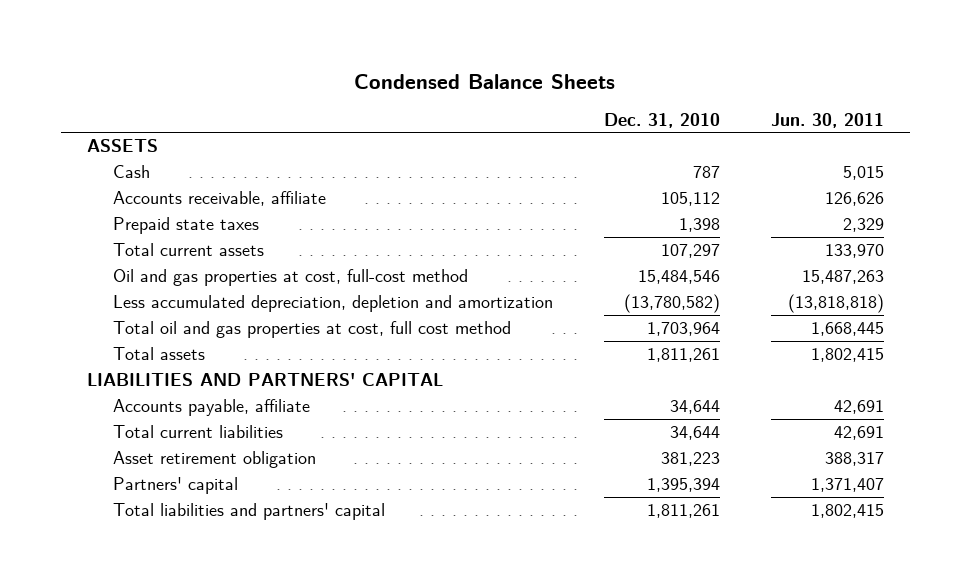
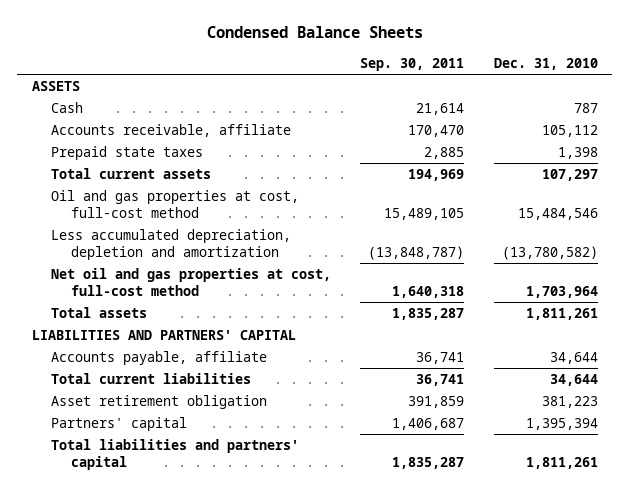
[771,112,885,128] Jun. 30, 2011 -> none
none -> [360,57,465,71] Sep. 30, 2011
[112,321,511,339] Total oil and gas properties at cost, full cost method -> [51,268,332,296] Net oil and gas properties at cost, full-cost method

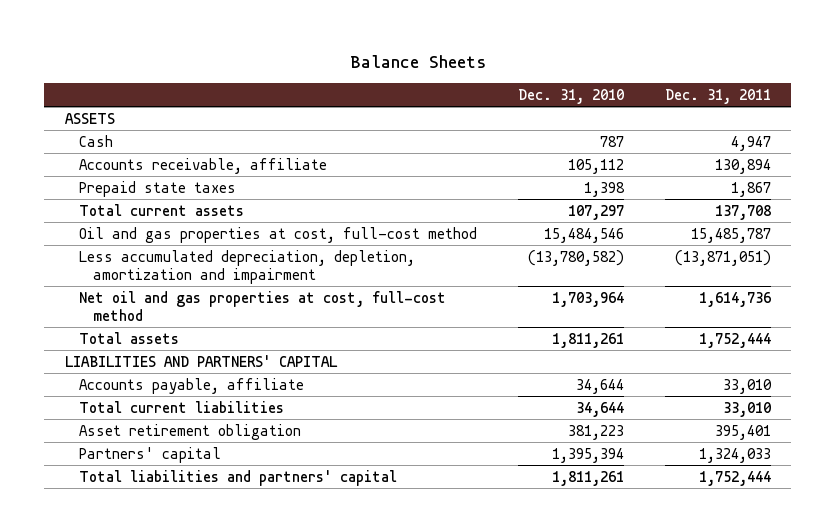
[206,26,423,39] Condensed Balance Sheets -> [349,54,486,68] Balance Sheets
[360,57,465,71] Sep. 30, 2011 -> none
none -> [664,88,771,104] Dec. 31, 2011
[51,229,292,260] Less accumulated depreciation, depletion and amortization -> [78,249,415,284] Less accumulated depreciation, depletion, amortization and impairment

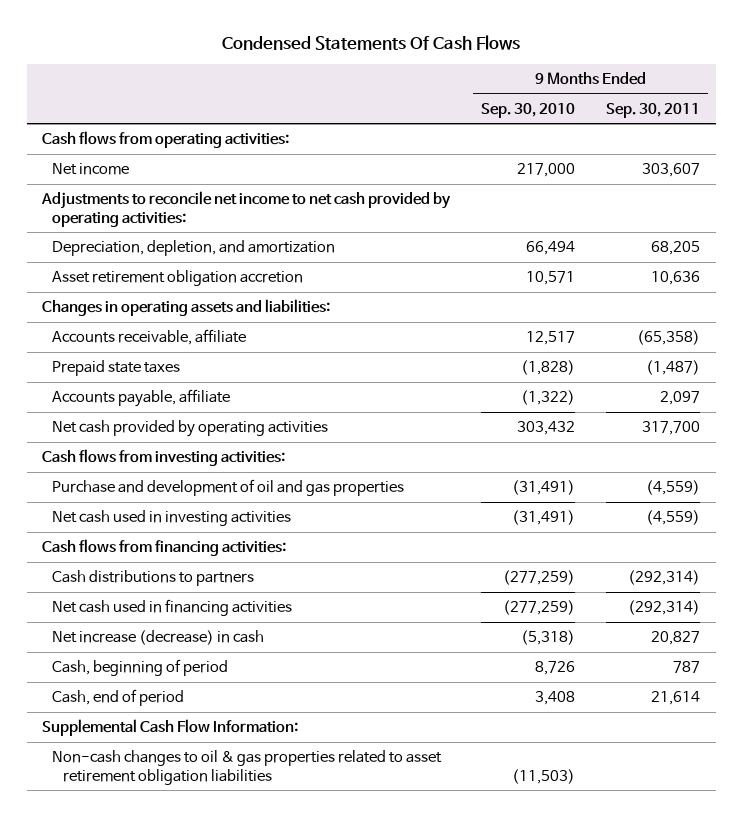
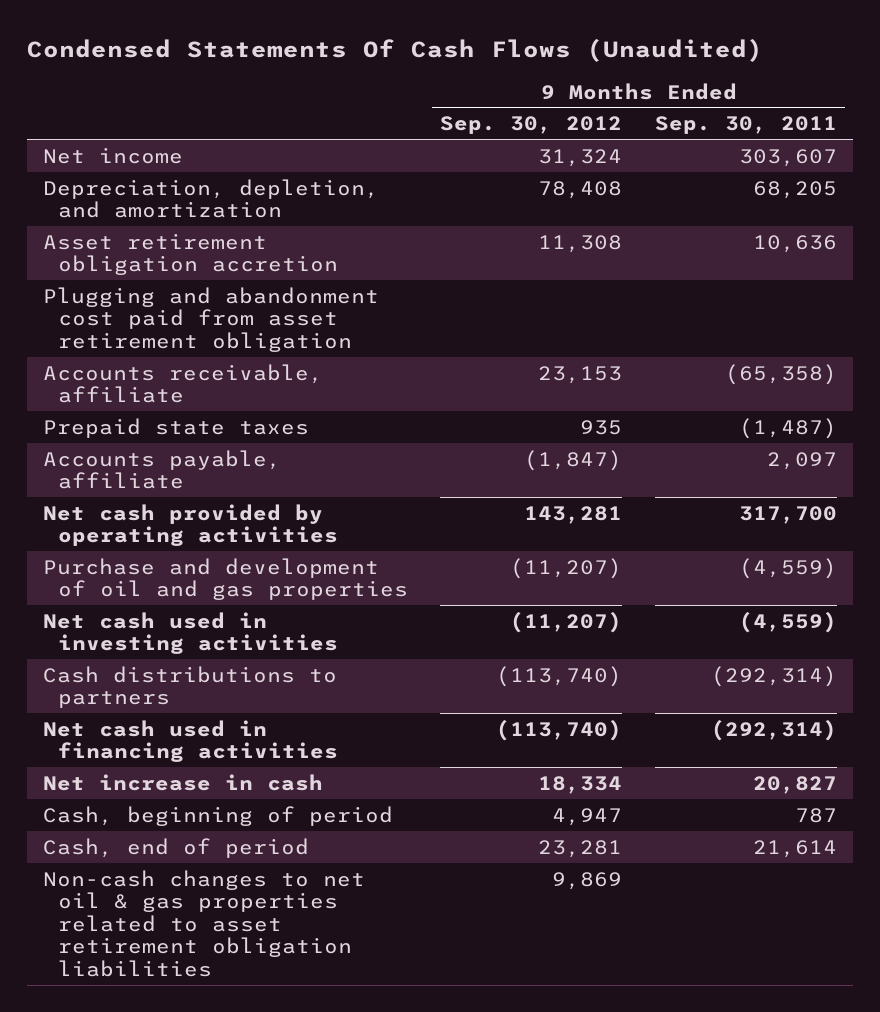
[222,35,521,51] Condensed Statements Of Cash Flows -> [26,37,763,62] Condensed Statements Of Cash Flows (Unaudited)
[481,102,576,118] Sep. 30, 2010 -> none
none -> [440,116,623,135] Sep. 30, 2012
[42,131,290,149] Cash flows from operating activities: -> none
[41,191,452,227] Adjustments to reconcile net income to net cash provided by operating activities: -> none
[42,299,331,317] Changes in operating assets and liabilities: -> none
none -> [42,286,379,352] Plugging and abandonment cost paid from asset retirement obligation
[42,449,286,467] Cash flows from investing activities: -> none
[42,539,287,557] Cash flows from financing activities: -> none
[52,630,265,646] Net increase (decrease) in cash -> [42,773,323,791] Net increase in cash
[42,719,299,737] Supplemental Cash Flow Information: -> none
[52,750,443,785] Non-cash changes to oil & gas properties related to asset retirement obligation liabilities -> [42,869,365,978] Non-cash changes to net oil & gas properties related to asset retirement obligation liabilities

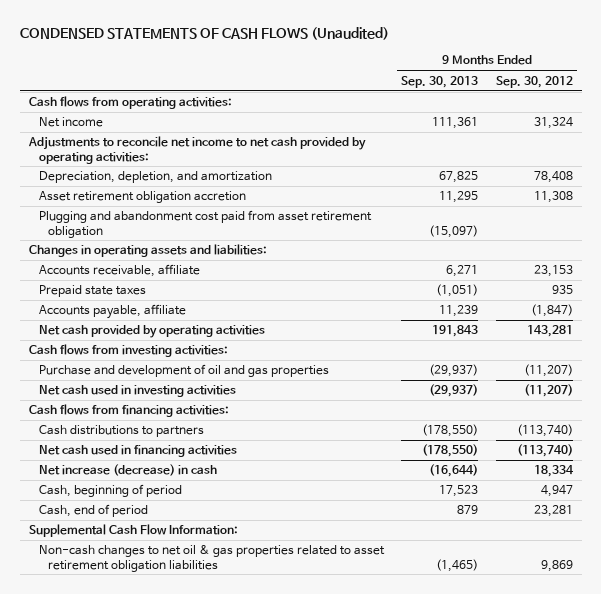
[26,37,763,62] Condensed Statements Of Cash Flows (Unaudited) -> [19,27,389,41] CONDENSED STATEMENTS OF CASH FLOWS (Unaudited)
[654,116,837,135] Sep. 30, 2011 -> none
none -> [401,75,479,88] Sep. 30, 2013
none -> [28,96,232,110] Cash flows from operating activities:
none -> [27,136,366,164] Adjustments to reconcile net income to net cash provided by operating activities:
none -> [28,244,267,258] Changes in operating assets and liabilities:
none -> [28,344,228,358] Cash flows from investing activities:
none -> [28,404,229,418] Cash flows from financing activities:
[42,773,323,791] Net increase in cash -> [38,464,217,477] Net increase (decrease) in cash
none -> [28,524,238,538] Supplemental Cash Flow Information:

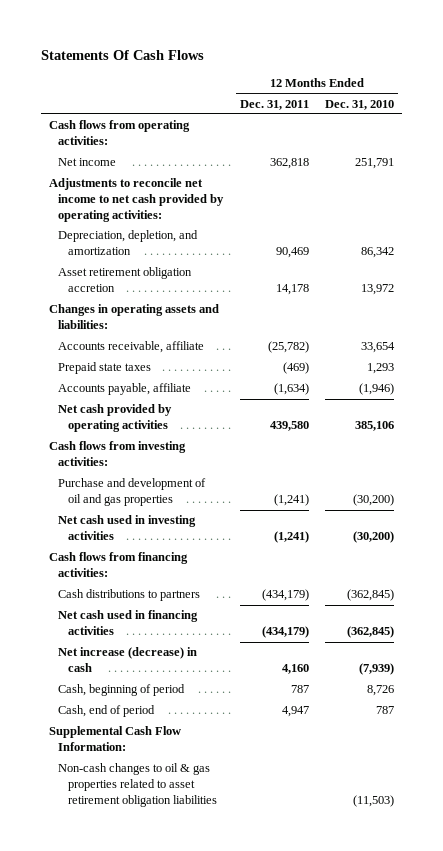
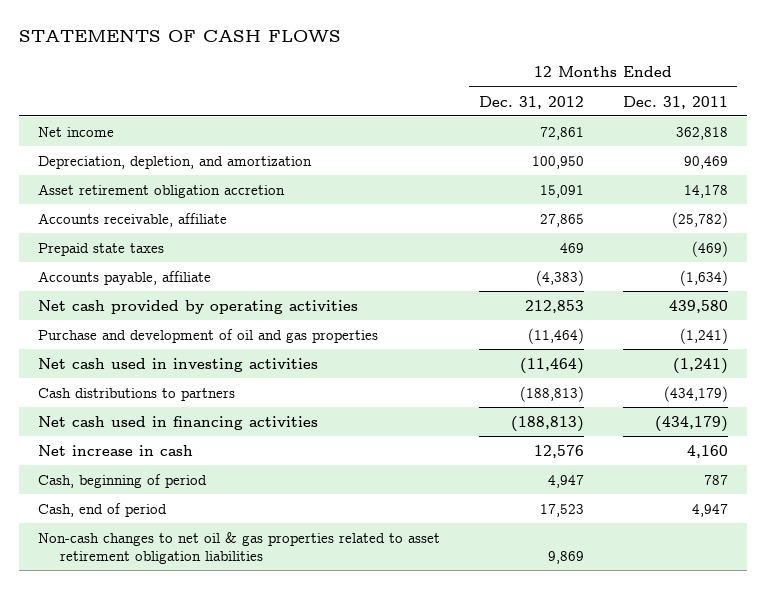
[40,49,204,60] Statements Of Cash Flows -> [18,29,341,43] STATEMENTS OF CASH FLOWS
[324,99,394,110] Dec. 31, 2010 -> none
none -> [478,95,584,109] Dec. 31, 2012
[48,120,190,146] Cash flows from operating activities: -> none
[48,178,225,223] Adjustments to reconcile net income to net cash provided by operating activities: -> none
[48,304,219,330] Changes in operating assets and liabilities: -> none
[48,441,186,467] Cash flows from investing activities: -> none
[48,552,188,578] Cash flows from financing activities: -> none
[58,647,198,673] Net increase (decrease) in cash -> [38,444,194,456] Net increase in cash
[48,726,181,752] Supplemental Cash Flow Information: -> none
[58,763,217,808] Non-cash changes to oil & gas properties related to asset retirement obligation liabilities -> [38,531,441,564] Non-cash changes to net oil & gas properties related to asset retirement obligation liabilities

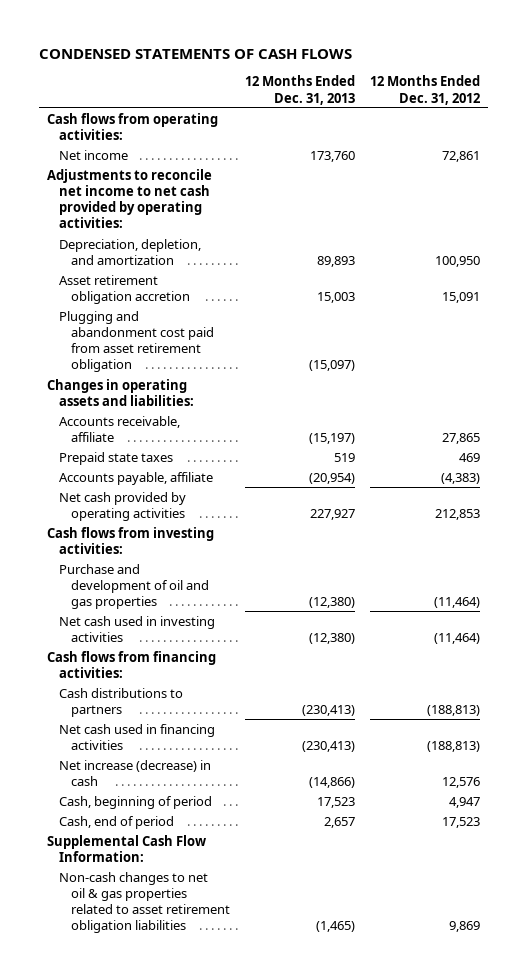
[18,29,341,43] STATEMENTS OF CASH FLOWS -> [39,49,353,60] CONDENSED STATEMENTS OF CASH FLOWS
[622,95,728,109] Dec. 31, 2011 -> none
none -> [245,75,356,105] 12 Months Ended Dec. 31, 2013
none -> [46,112,218,140] Cash flows from operating activities:
none -> [46,168,212,229] Adjustments to reconcile net income to net cash provided by operating activities:
none -> [58,310,215,373] Plugging and abandonment cost paid from asset retirement obligation
none -> [46,378,194,406] Changes in operating assets and liabilities:
none -> [46,526,214,554] Cash flows from investing activities:
none -> [46,650,216,678] Cash flows from financing activities:
[38,444,194,456] Net increase in cash -> [58,759,211,786] Net increase (decrease) in cash
none -> [46,834,206,862] Supplemental Cash Flow Information:

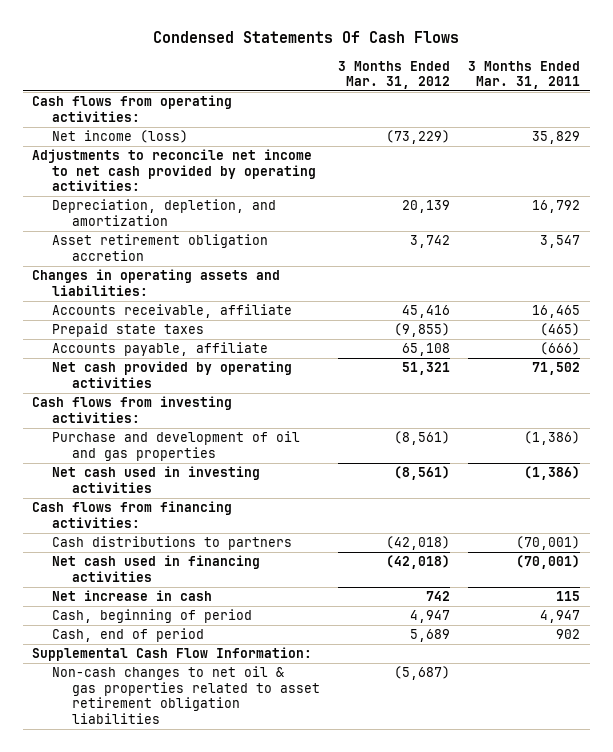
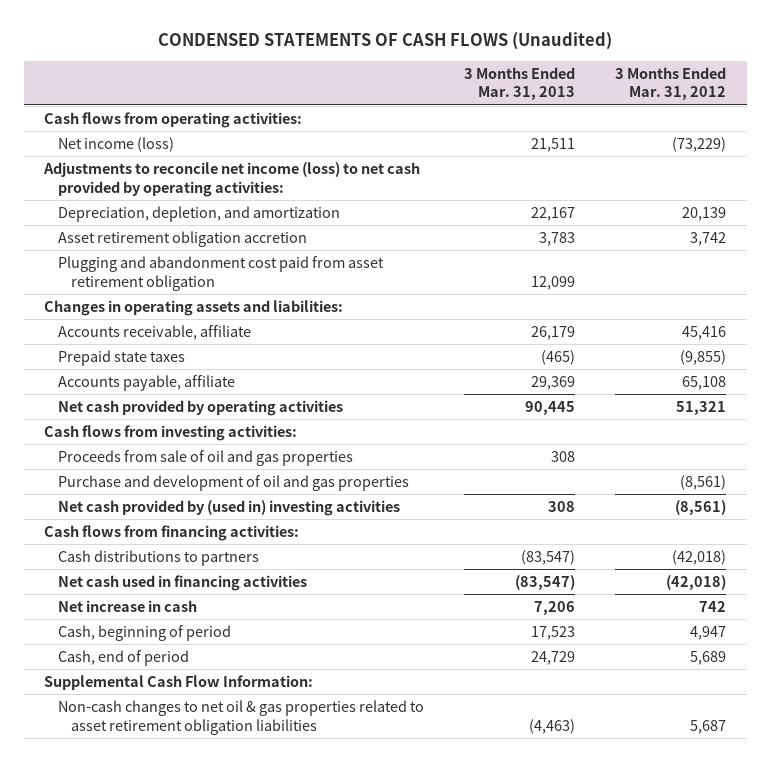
[153,31,460,44] Condensed Statements Of Cash Flows -> [158,32,613,51] CONDENSED STATEMENTS OF CASH FLOWS (Unaudited)
[468,60,581,89] 3 Months Ended Mar. 31, 2011 -> none
none -> [464,66,576,101] 3 Months Ended Mar. 31, 2013
[32,149,316,192] Adjustments to reconcile net income to net cash provided by operating activities: -> [43,161,421,197] Adjustments to reconcile net income (loss) to net cash provided by operating activities:
none -> [57,255,384,291] Plugging and abandonment cost paid from asset retirement obligation
none -> [57,449,353,466] Proceeds from sale of oil and gas properties
[51,466,260,493] Net cash used in investing activities -> [57,499,400,516] Net cash provided by (used in) investing activities
[394,666,451,681] (5,687) -> [690,719,727,734] 5,687

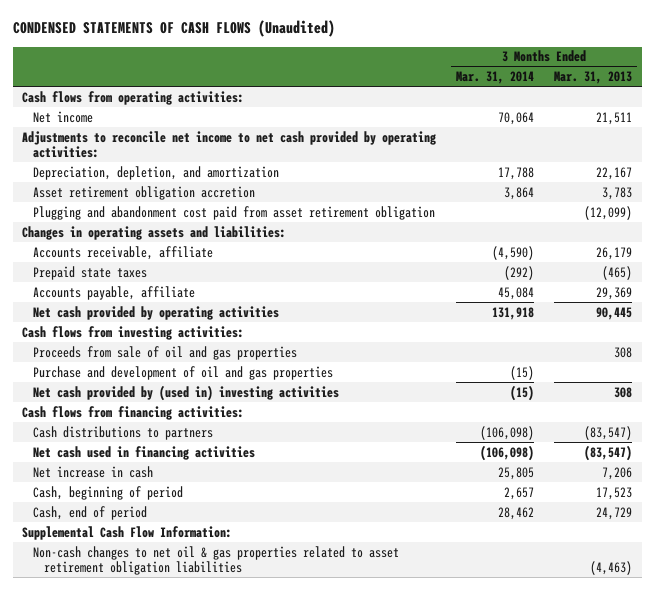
[615,66,727,101] 3 Months Ended Mar. 31, 2012 -> none
none -> [456,71,535,85] Mar. 31, 2014
[57,136,174,152] Net income (loss) -> [33,110,94,123] Net income
[43,161,421,197] Adjustments to reconcile net income (loss) to net cash provided by operating activities: -> [22,130,437,159] Adjustments to reconcile net income to net cash provided by operating activities:
[531,275,576,290] 12,099 -> [584,205,633,220] (12,099)

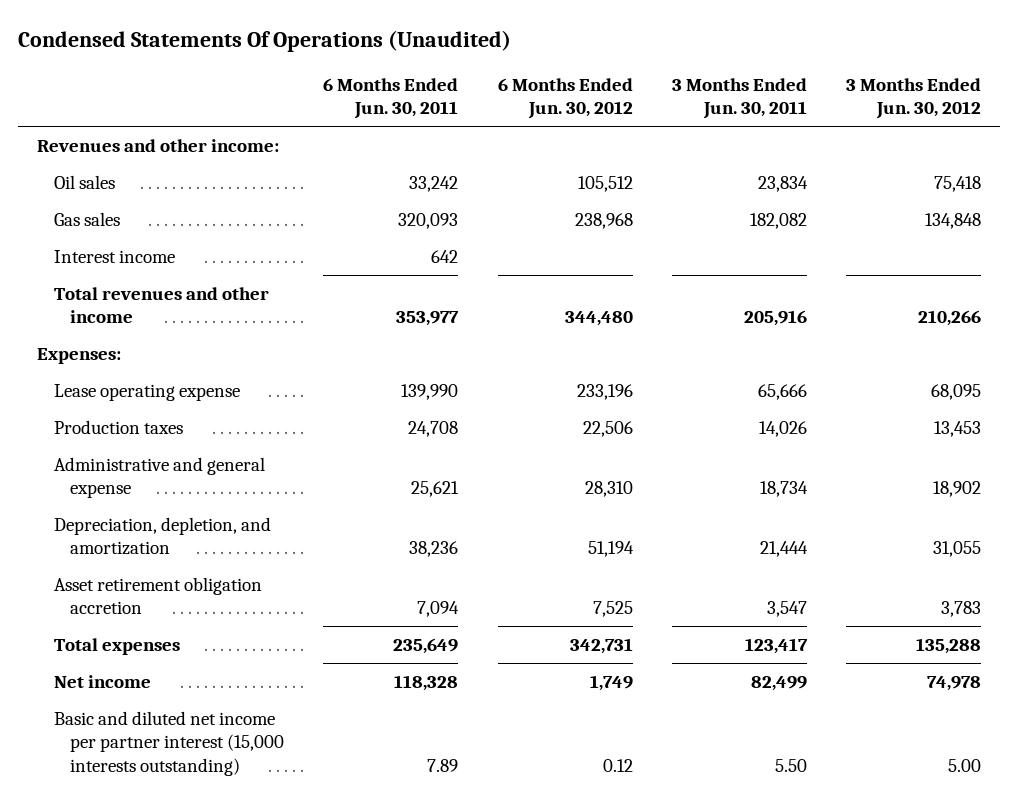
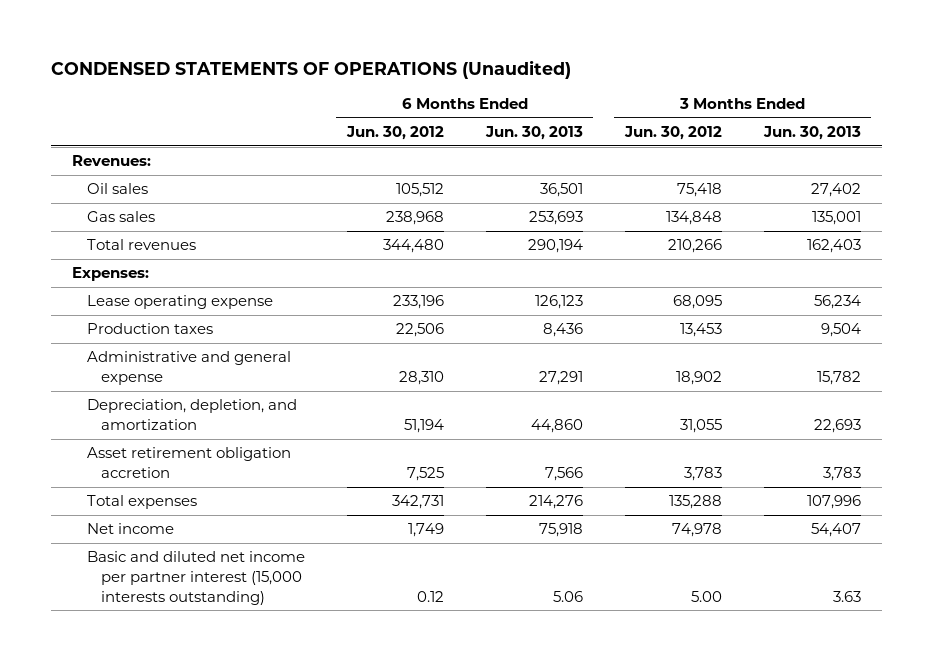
[17,30,511,53] Condensed Statements Of Operations (Unaudited) -> [51,59,572,79] CONDENSED STATEMENTS OF OPERATIONS (Unaudited)
[323,77,459,120] 6 Months Ended Jun. 30, 2011 -> none
[671,77,807,120] 3 Months Ended Jun. 30, 2011 -> none
none -> [484,126,583,141] Jun. 30, 2013
none -> [762,126,861,141] Jun. 30, 2013
[37,138,280,152] Revenues and other income: -> [72,155,152,167] Revenues:
[53,249,175,263] Interest income -> none
[53,286,269,324] Total revenues and other income -> [86,239,196,251] Total revenues

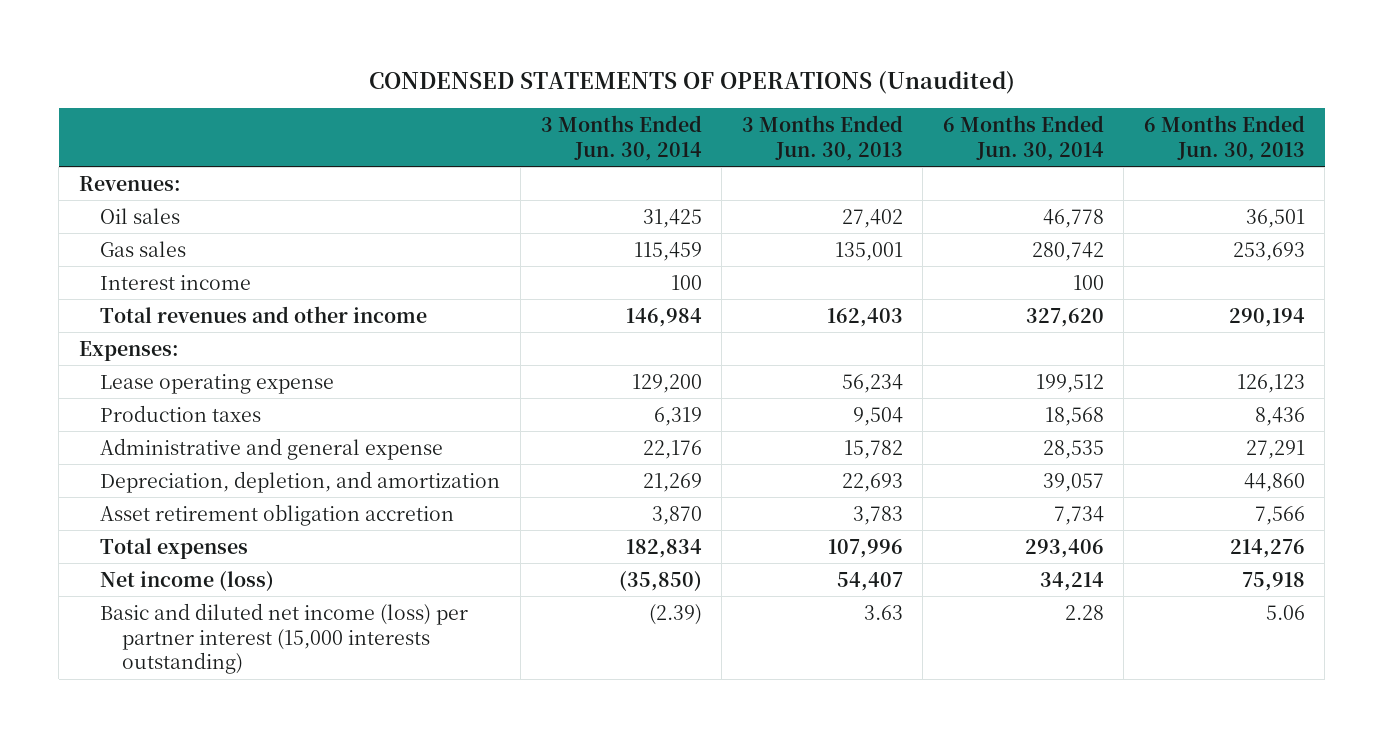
[345,126,444,141] Jun. 30, 2012 -> none
[623,126,722,141] Jun. 30, 2012 -> none
none -> [540,114,702,161] 3 Months Ended Jun. 30, 2014
none -> [942,114,1104,161] 6 Months Ended Jun. 30, 2014
none -> [100,274,252,290] Interest income
[86,239,196,251] Total revenues -> [100,305,428,323] Total revenues and other income
[86,523,174,535] Net income -> [100,570,275,591] Net income (loss)
[86,551,305,605] Basic and diluted net income per partner interest (15,000 interests outstanding) -> [100,602,469,675] Basic and diluted net income (loss) per partner interest (15,000 interests outstanding)

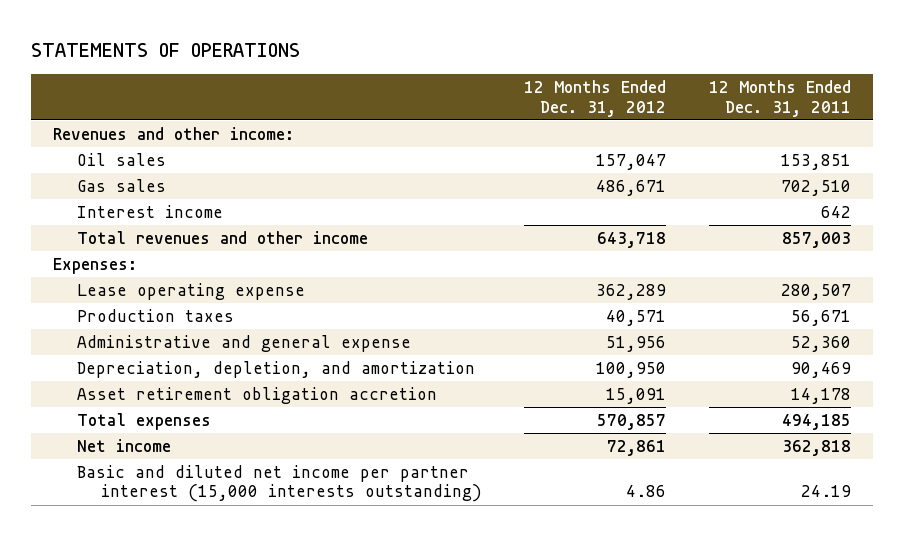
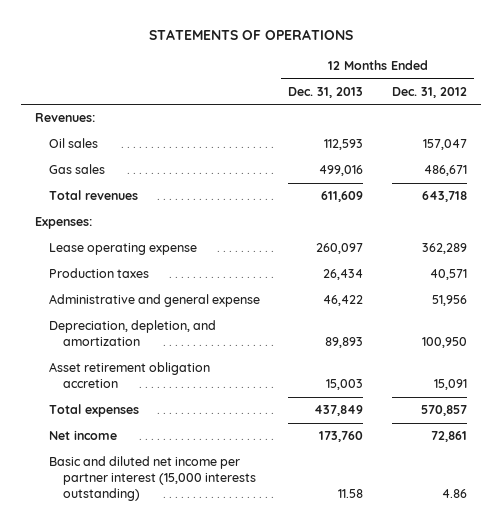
[709,80,852,117] 12 Months Ended Dec. 31, 2011 -> none
none -> [288,86,364,98] Dec. 31, 2013
[52,126,294,140] Revenues and other income: -> [34,113,95,123] Revenues:
[76,204,223,218] Interest income -> none
[76,230,368,244] Total revenues and other income -> [49,190,139,201] Total revenues

